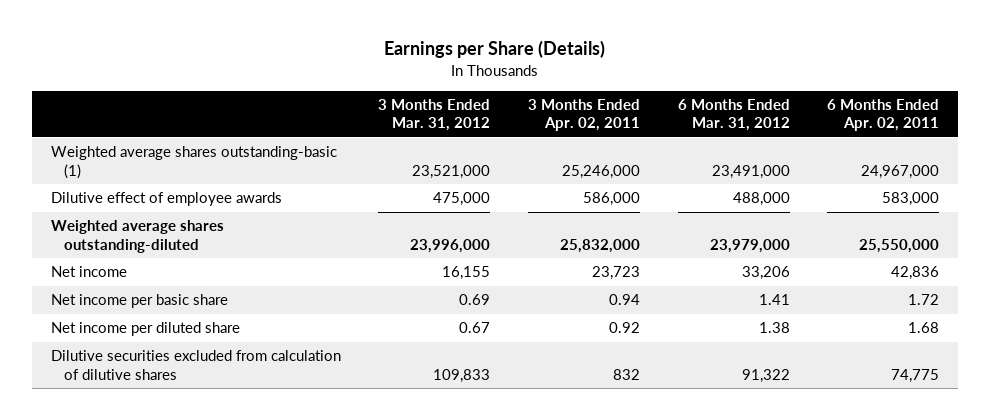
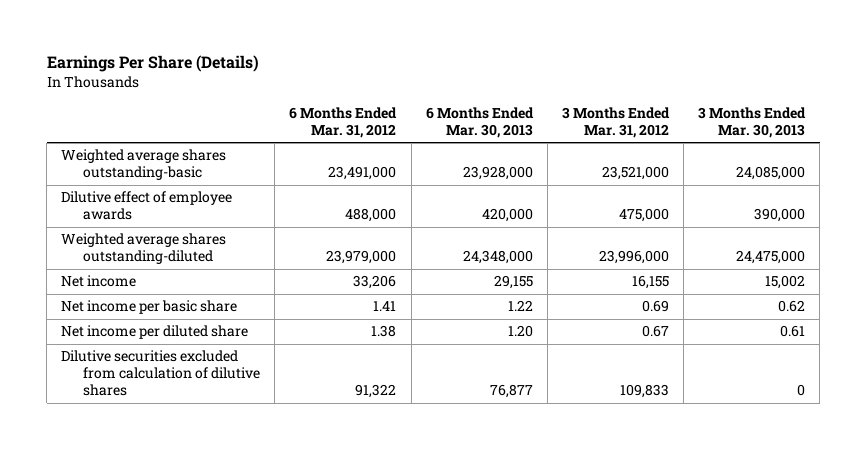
[383,40,605,59] Earnings per Share (Details) -> [46,55,259,73] Earnings Per Share (Details)
[527,98,640,132] 3 Months Ended Apr. 02, 2011 -> none
[827,98,940,132] 6 Months Ended Apr. 02, 2011 -> none
none -> [425,106,534,138] 6 Months Ended Mar. 30, 2013
none -> [698,106,807,138] 3 Months Ended Mar. 30, 2013
[50,146,337,179] Weighted average shares outstanding-basic (1) -> [61,149,227,181] Weighted average shares outstanding-basic

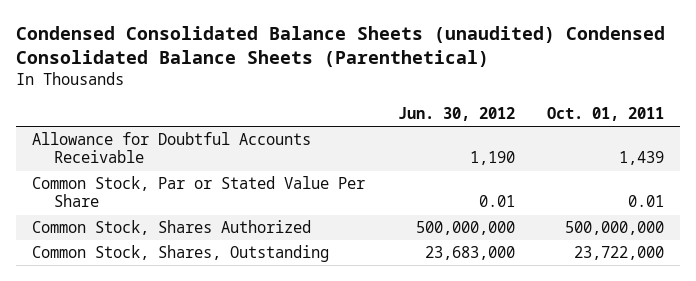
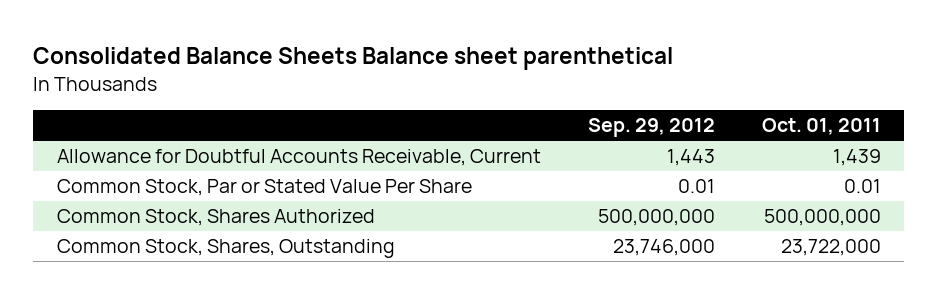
[16,26,666,68] Condensed Consolidated Balance Sheets (unaudited) Condensed Consolidated Balance Sheets (Parenthetical) -> [33,46,674,70] Consolidated Balance Sheets Balance sheet parenthetical
[397,107,515,122] Jun. 30, 2012 -> none
none -> [587,118,715,138] Sep. 29, 2012
[32,132,312,164] Allowance for Doubtful Accounts Receivable -> [56,149,541,167] Allowance for Doubtful Accounts Receivable, Current

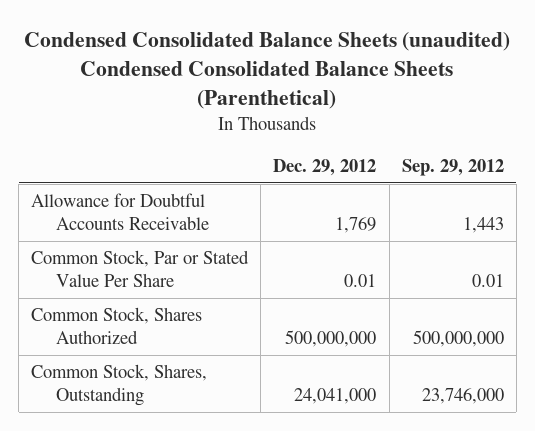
[33,46,674,70] Consolidated Balance Sheets Balance sheet parenthetical -> [24,32,511,109] Condensed Consolidated Balance Sheets (unaudited) Condensed Consolidated Balance Sheets (Parenthetical)
[761,118,881,136] Oct. 01, 2011 -> none
none -> [273,158,377,176] Dec. 29, 2012
[56,149,541,167] Allowance for Doubtful Accounts Receivable, Current -> [31,193,210,230] Allowance for Doubtful Accounts Receivable

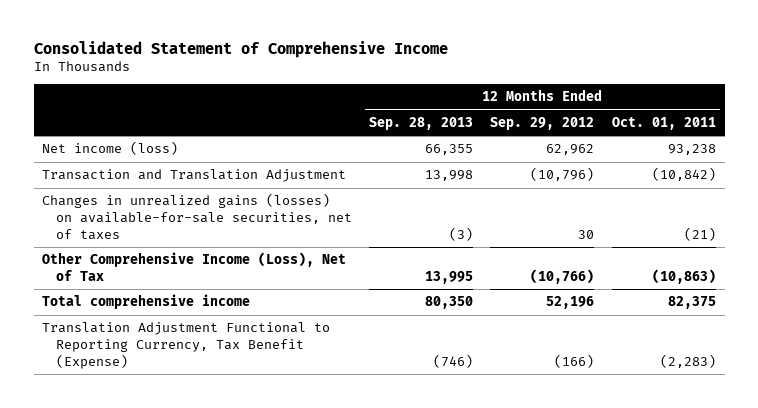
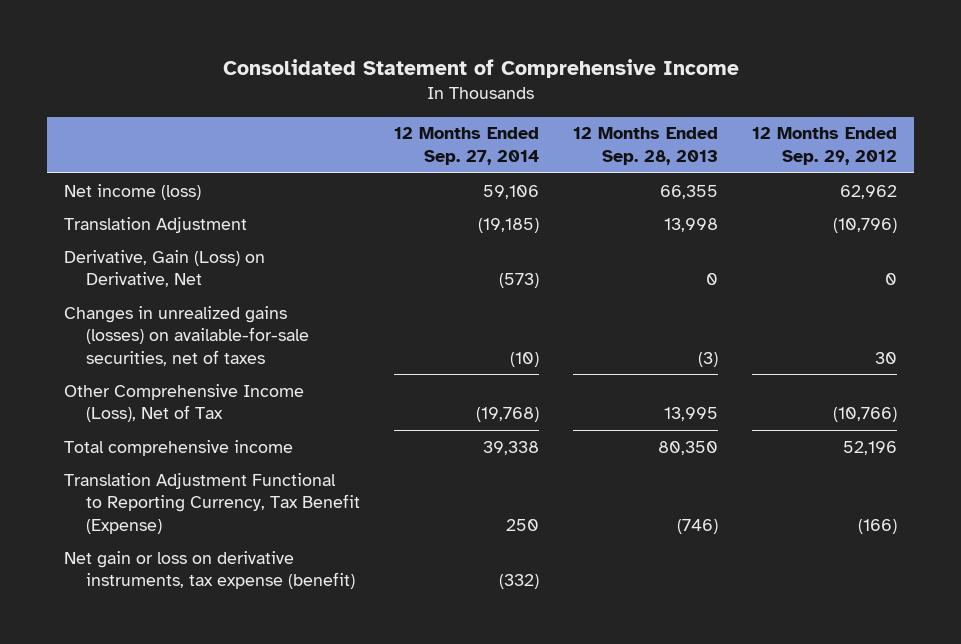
[611,117,716,131] Oct. 01, 2011 -> none
none -> [394,127,540,166] 12 Months Ended Sep. 27, 2014
[42,169,347,183] Transaction and Translation Adjustment -> [64,216,248,233] Translation Adjustment
none -> [64,249,266,288] Derivative, Gain (Loss) on Derivative, Net
none -> [64,550,356,590] Net gain or loss on derivative instruments, tax expense (benefit)

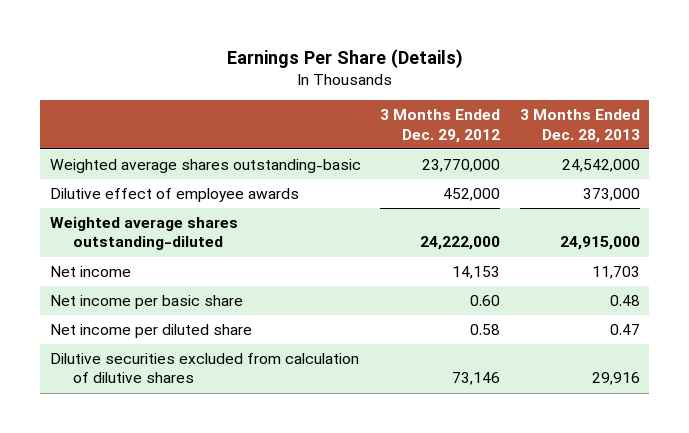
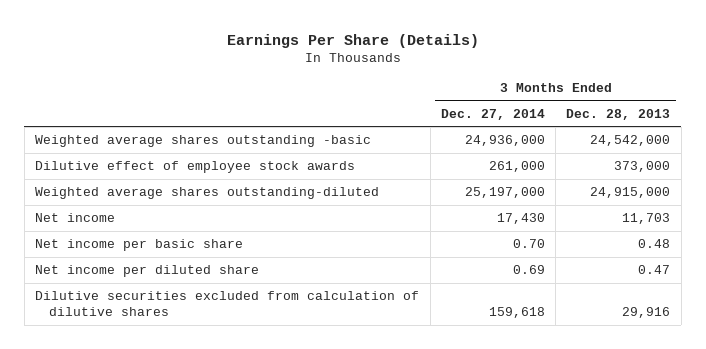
[380,109,501,143] 3 Months Ended Dec. 29, 2012 -> none
none -> [440,108,545,120] Dec. 27, 2014
[49,159,361,174] Weighted average shares outstanding-basic -> [35,135,372,148] Weighted average shares outstanding -basic
[49,188,299,203] Dilutive effect of employee awards -> [35,161,356,174] Dilutive effect of employee stock awards

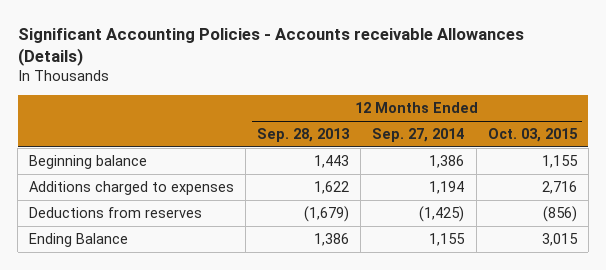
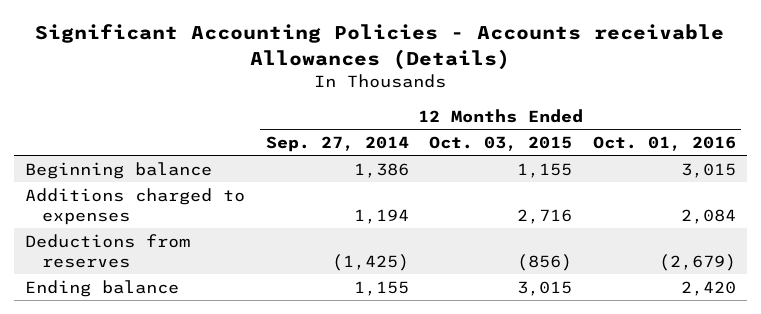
[257,127,351,142] Sep. 28, 2013 -> none
none -> [593,135,737,151] Oct. 01, 2016
[29,232,129,247] Ending Balance -> [24,279,179,297] Ending balance

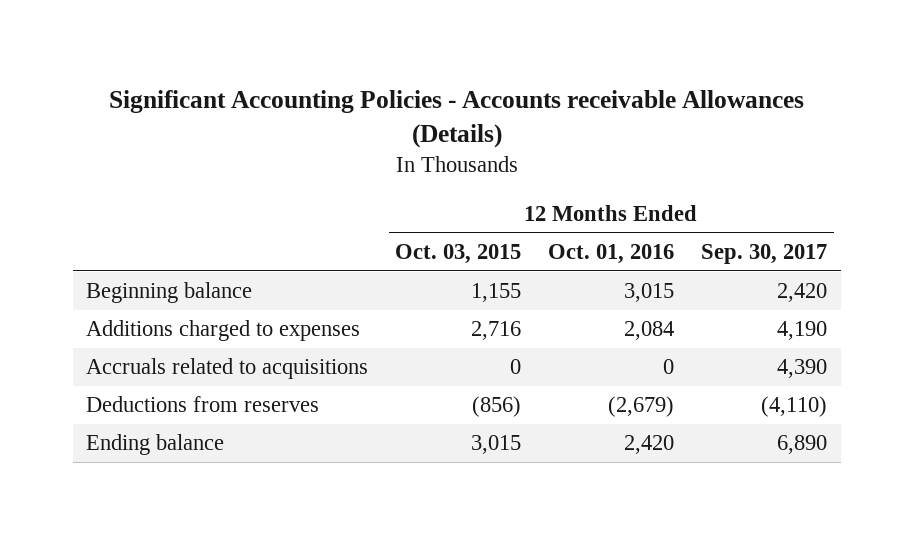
[265,135,409,152] Sep. 27, 2014 -> none
none -> [701,243,828,264] Sep. 30, 2017
none -> [86,358,369,380] Accruals related to acquisitions

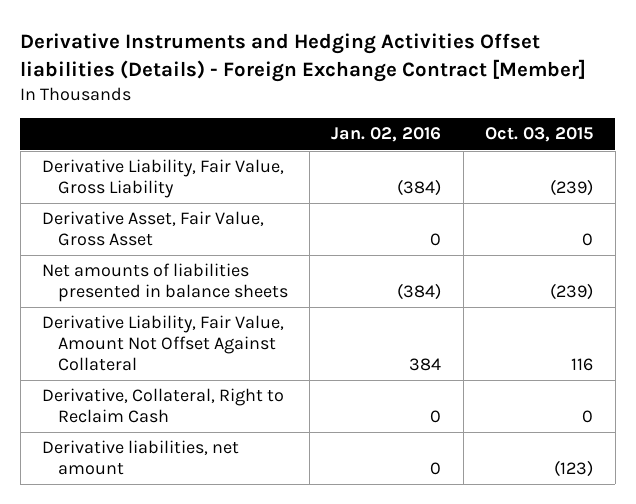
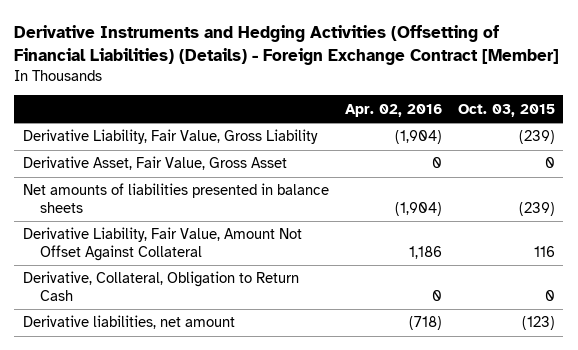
[20,33,587,82] Derivative Instruments and Hedging Activities Offset liabilities (Details) - Foreign Exchange Contract [Member] -> [14,24,560,65] Derivative Instruments and Hedging Activities (Offsetting of Financial Liabilities) (Details) - Foreign Exchange Contract [Member]
[331,127,442,143] Jan. 02, 2016 -> none
none -> [344,103,442,117] Apr. 02, 2016
[42,388,285,424] Derivative, Collateral, Right to Reclaim Cash -> [22,271,299,301] Derivative, Collateral, Obligation to Return Cash

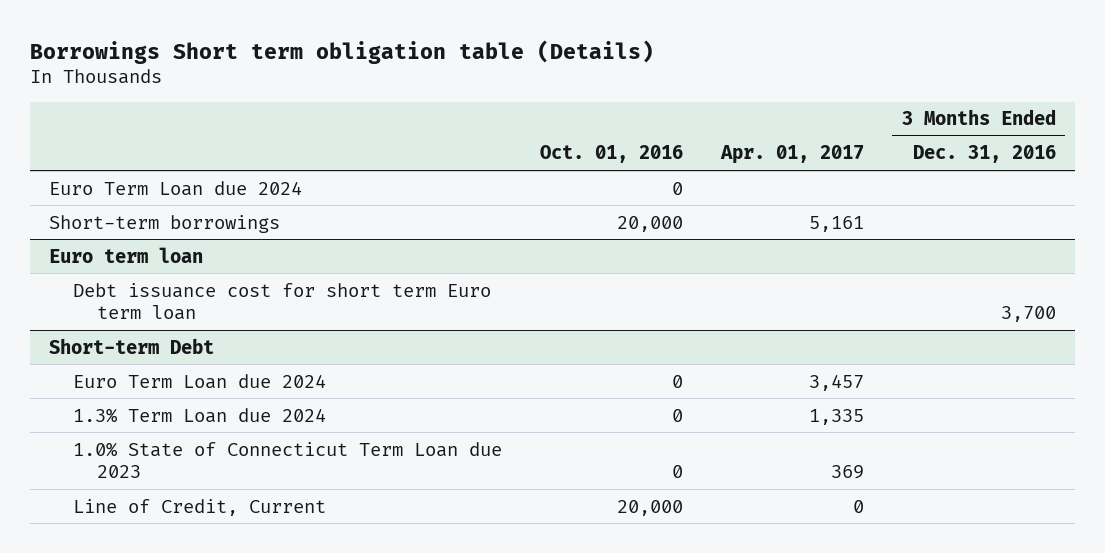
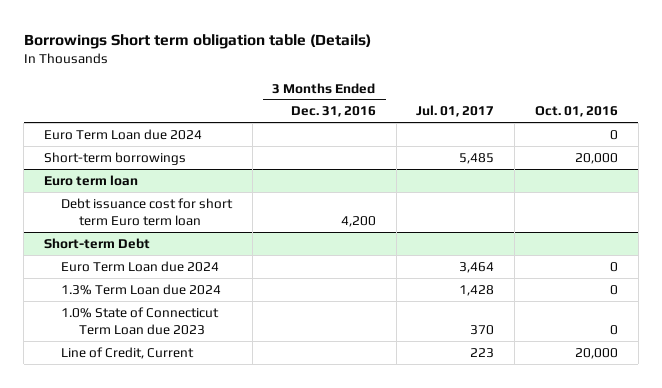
[719,145,864,165] Apr. 01, 2017 -> none
none -> [416,105,495,118] Jul. 01, 2017
[1000,305,1056,322] 3,700 -> [340,215,376,227] 4,200

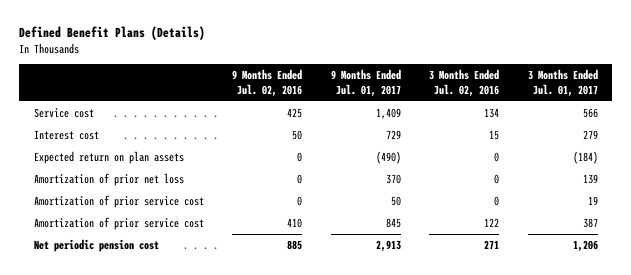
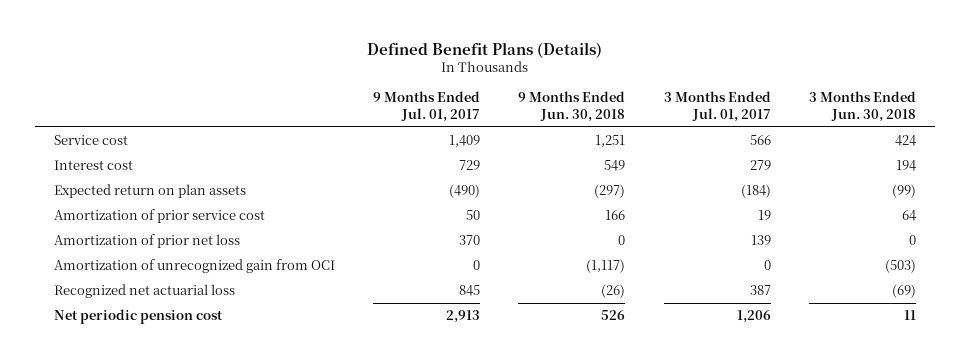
[232,69,303,97] 9 Months Ended Jul. 02, 2016 -> none
[429,69,500,97] 3 Months Ended Jul. 02, 2016 -> none
none -> [518,91,626,122] 9 Months Ended Jun. 30, 2018
none -> [808,91,916,122] 3 Months Ended Jun. 30, 2018
[33,173,184,187] Amortization of prior net loss -> [53,234,240,249] Amortization of prior net loss
none -> [53,259,335,274] Amortization of unrecognized gain from OCI
[33,217,204,231] Amortization of prior service cost -> [53,284,235,299] Recognized net actuarial loss

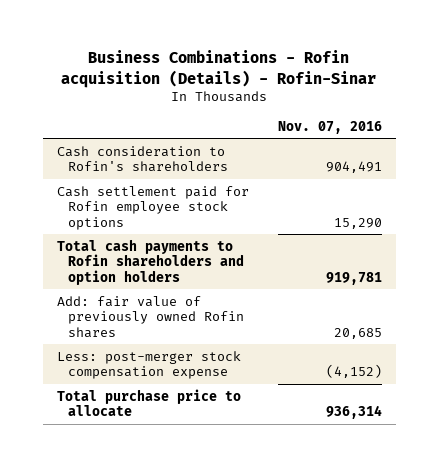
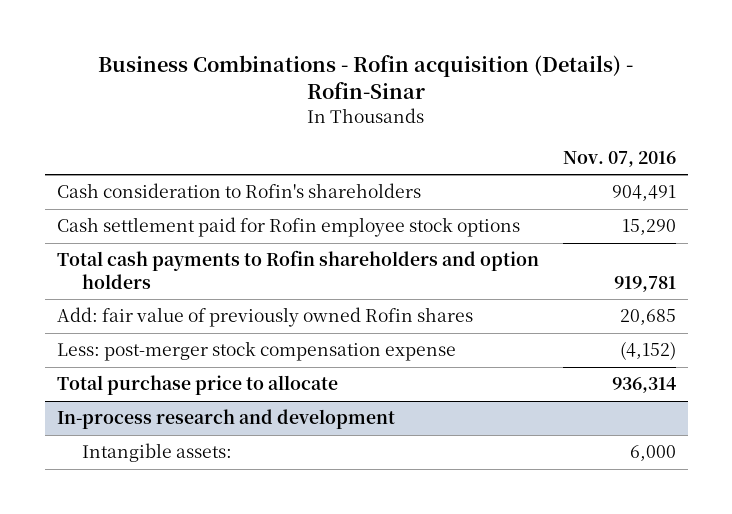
none -> [56,409,395,430] In-process research and development
none -> [81,443,232,463] Intangible assets:

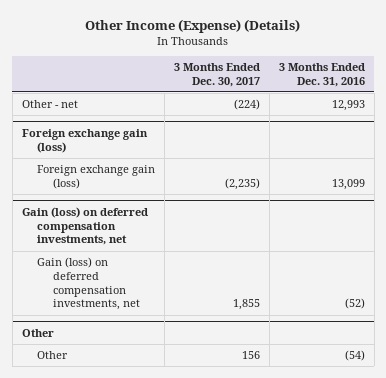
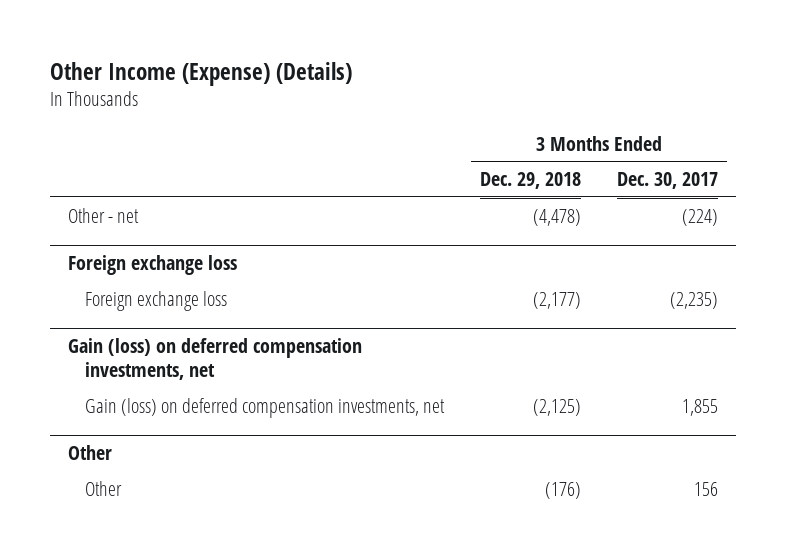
[278,63,365,87] 3 Months Ended Dec. 31, 2016 -> none
none -> [479,172,581,190] Dec. 29, 2018
[21,129,148,153] Foreign exchange gain (loss) -> [67,255,237,276] Foreign exchange loss
[37,165,156,189] Foreign exchange gain (loss) -> [84,290,227,311] Foreign exchange loss

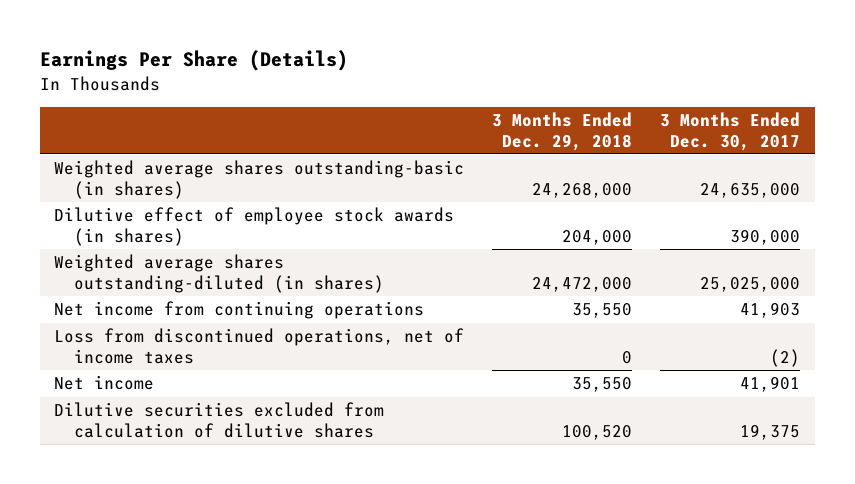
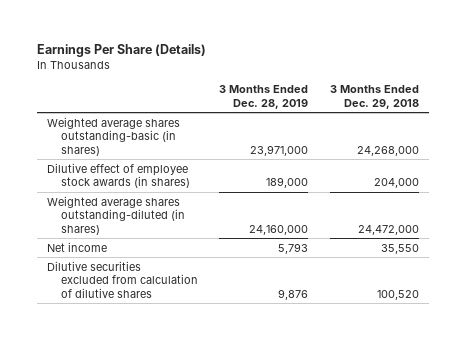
[660,111,801,151] 3 Months Ended Dec. 30, 2017 -> none
none -> [219,85,309,110] 3 Months Ended Dec. 28, 2019
[54,301,425,320] Net income from continuing operations -> none
[54,328,465,365] Loss from discontinued operations, net of income taxes -> none

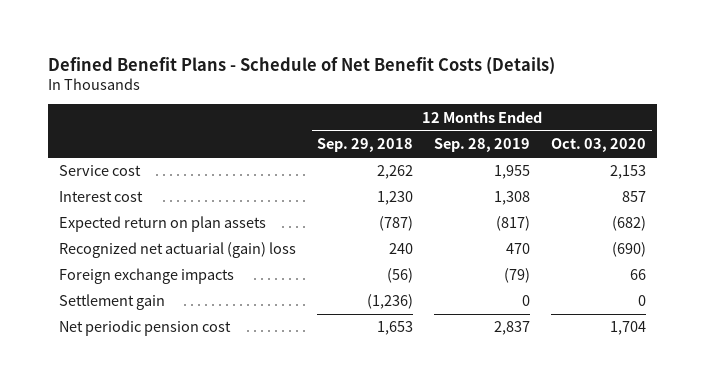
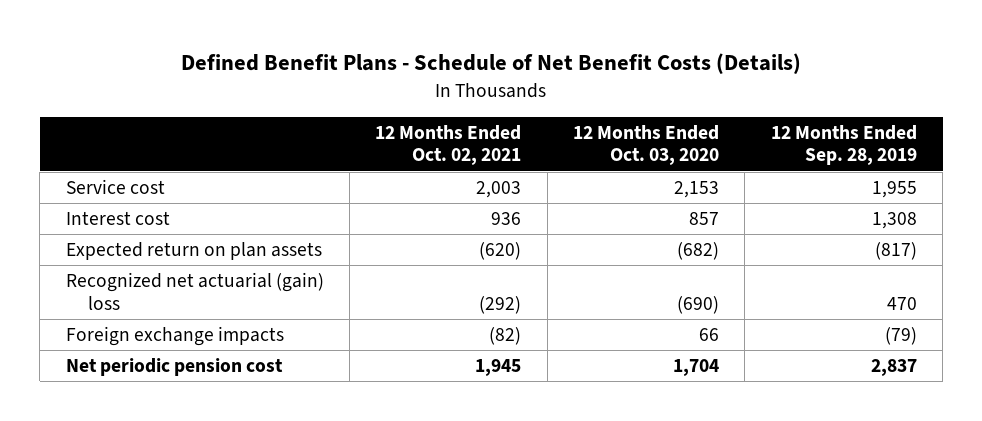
[317,138,414,153] Sep. 29, 2018 -> none
none -> [375,124,522,166] 12 Months Ended Oct. 02, 2021
[58,294,165,311] Settlement gain -> none

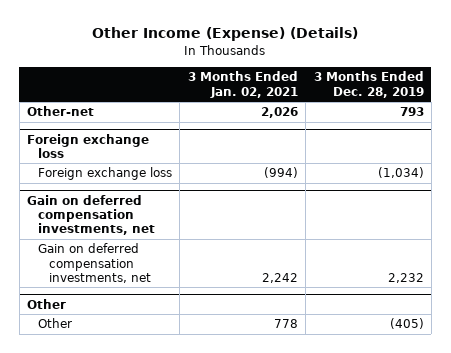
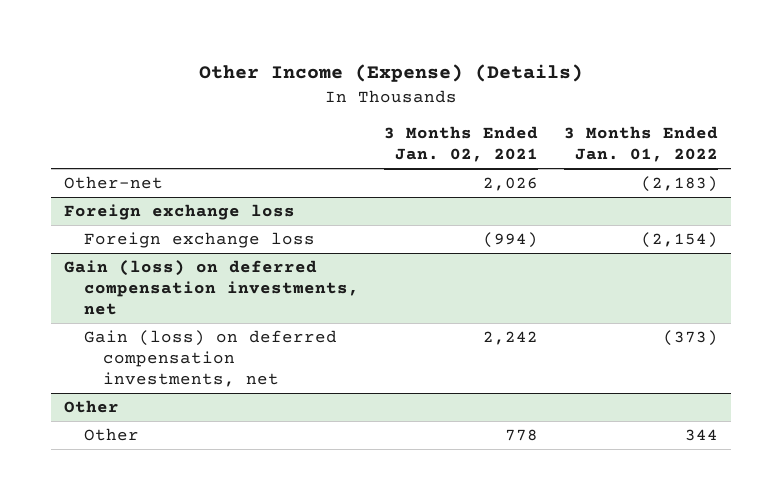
[313,71,424,98] 3 Months Ended Dec. 28, 2019 -> none
none -> [564,126,719,163] 3 Months Ended Jan. 01, 2022
[27,194,155,236] Gain on deferred compensation investments, net -> [64,260,359,315] Gain (loss) on deferred compensation investments, net
[37,243,151,283] Gain on deferred compensation investments, net -> [83,330,337,387] Gain (loss) on deferred compensation investments, net

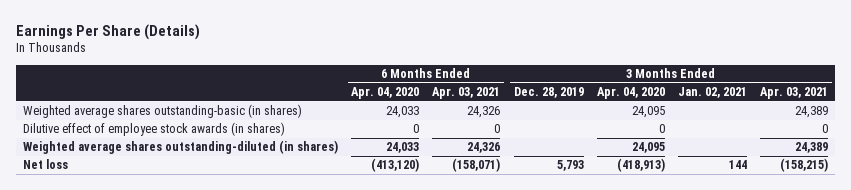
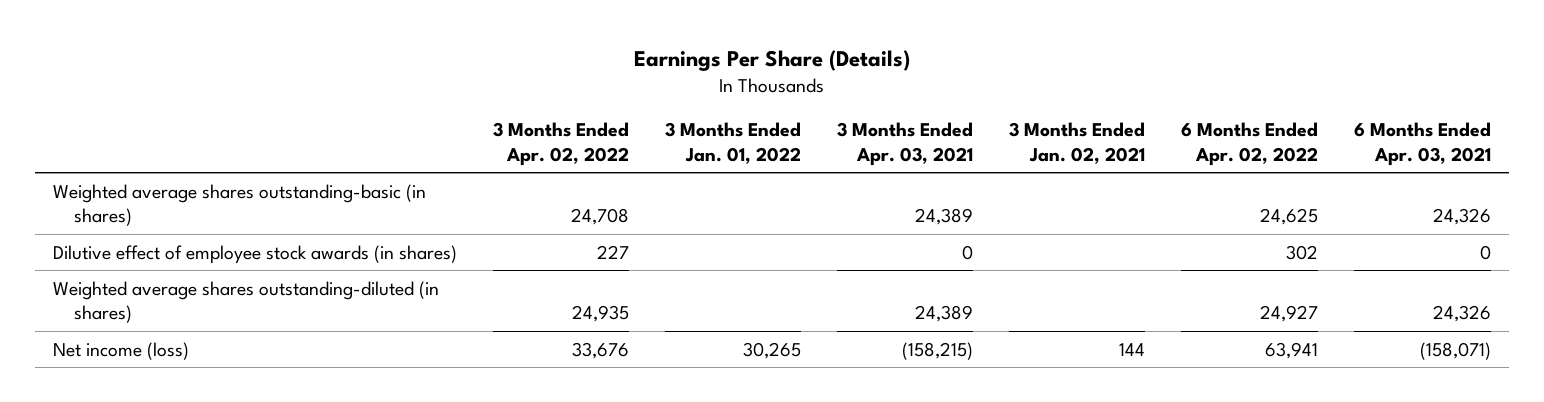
[351,87,420,100] Apr. 04, 2020 -> none
[513,87,584,99] Dec. 28, 2019 -> none
[596,87,665,100] Apr. 04, 2020 -> none
none -> [493,122,630,166] 3 Months Ended Apr. 02, 2022
none -> [665,122,802,164] 3 Months Ended Jan. 01, 2022
none -> [1180,122,1318,166] 6 Months Ended Apr. 02, 2022
[22,159,68,170] Net loss -> [53,341,190,360] Net income (loss)

